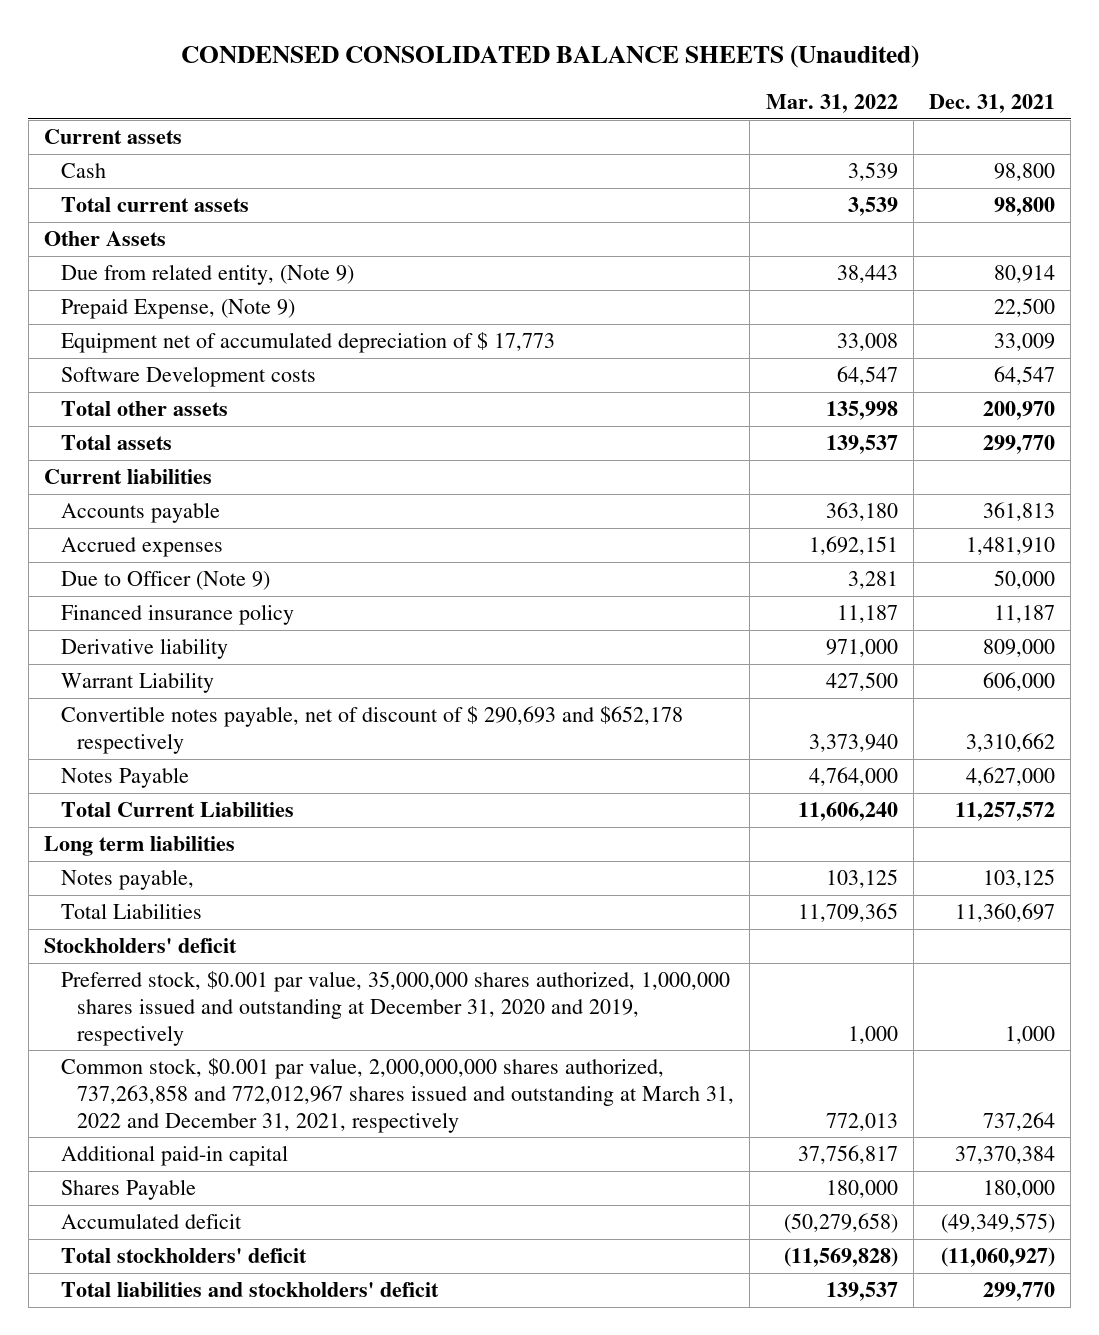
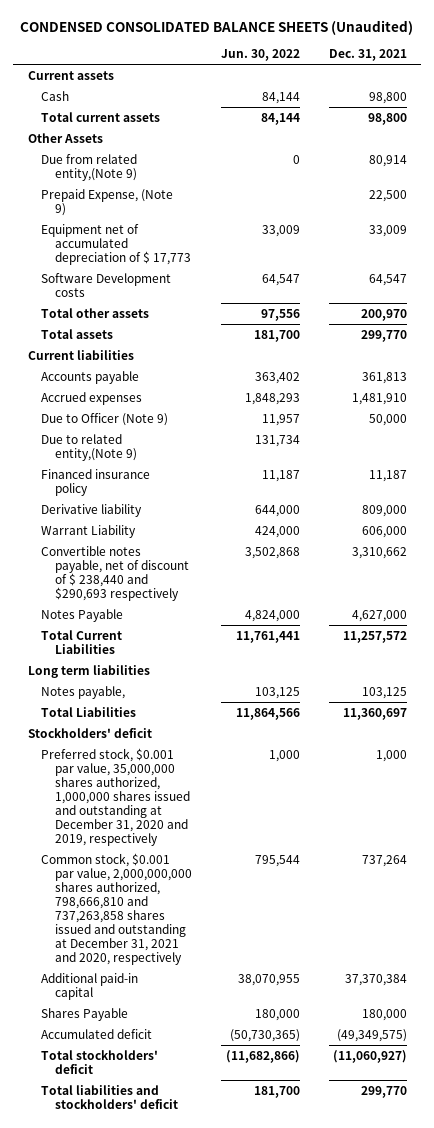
[765,94,898,114] Mar. 31, 2022 -> none
none -> [221,49,301,62] Jun. 30, 2022
[60,264,354,286] Due from related entity, (Note 9) -> [41,153,138,181] Due from related entity,(Note 9)
none -> [41,433,138,461] Due to related entity,(Note 9)
[60,706,683,754] Convertible notes payable, net of discount of $ 290,693 and $652,178 respectively -> [41,545,190,601] Convertible notes payable, net of discount of $ 238,440 and $290,693 respectively
[60,1058,735,1133] Common stock, $0.001 par value, 2,000,000,000 shares authorized, 737,263,858 and 772,012,967 shares issued and outstanding at March 31, 2022 and December 31, 2021, respectively -> [41,852,193,965] Common stock, $0.001 par value, 2,000,000,000 shares authorized, 798,666,810 and 737,263,858 shares issued and outstanding at December 31, 2021 and 2020, respectively

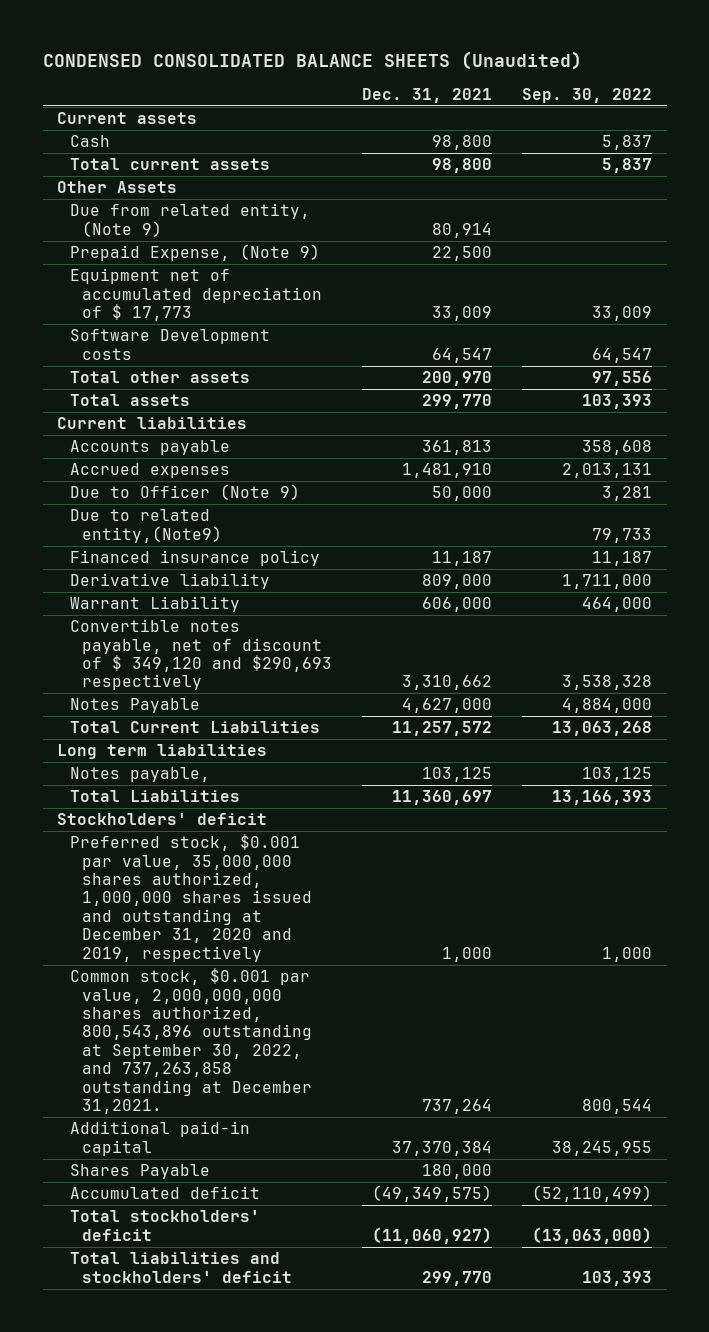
[221,49,301,62] Jun. 30, 2022 -> none
none -> [521,87,652,103] Sep. 30, 2022
[41,153,138,181] Due from related entity,(Note 9) -> [69,203,310,237] Due from related entity, (Note 9)
[41,433,138,461] Due to related entity,(Note 9) -> [69,509,222,543] Due to related entity,(Note9)
[41,545,190,601] Convertible notes payable, net of discount of $ 238,440 and $290,693 respectively -> [69,619,332,691] Convertible notes payable, net of discount of $ 349,120 and $290,693 respectively
[41,852,193,965] Common stock, $0.001 par value, 2,000,000,000 shares authorized, 798,666,810 and 737,263,858 shares issued and outstanding at December 31, 2021 and 2020, respectively -> [69,968,312,1115] Common stock, $0.001 par value, 2,000,000,000 shares authorized, 800,543,896 outstanding at September 30, 2022, and 737,263,858 outstanding at December 31,2021.

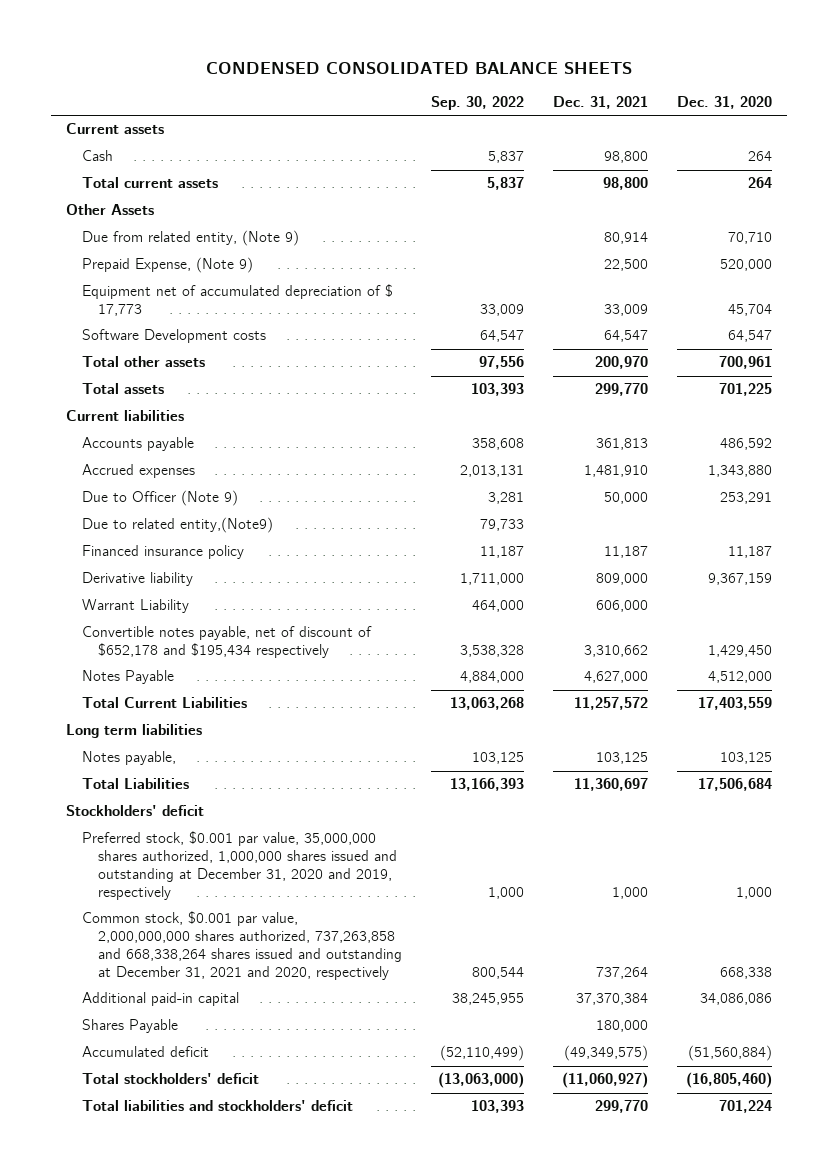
[42,50,582,70] CONDENSED CONSOLIDATED BALANCE SHEETS (Unaudited) -> [205,61,632,74] CONDENSED CONSOLIDATED BALANCE SHEETS
none -> [676,95,772,109] Dec. 31, 2020
[69,619,332,691] Convertible notes payable, net of discount of $ 349,120 and $290,693 respectively -> [81,626,372,659] Convertible notes payable, net of discount of $652,178 and $195,434 respectively
[69,968,312,1115] Common stock, $0.001 par value, 2,000,000,000 shares authorized, 800,543,896 outstanding at September 30, 2022, and 737,263,858 outstanding at December 31,2021. -> [81,911,402,981] Common stock, $0.001 par value, 2,000,000,000 shares authorized, 737,263,858 and 668,338,264 shares issued and outstanding at December 31, 2021 and 2020, respectively

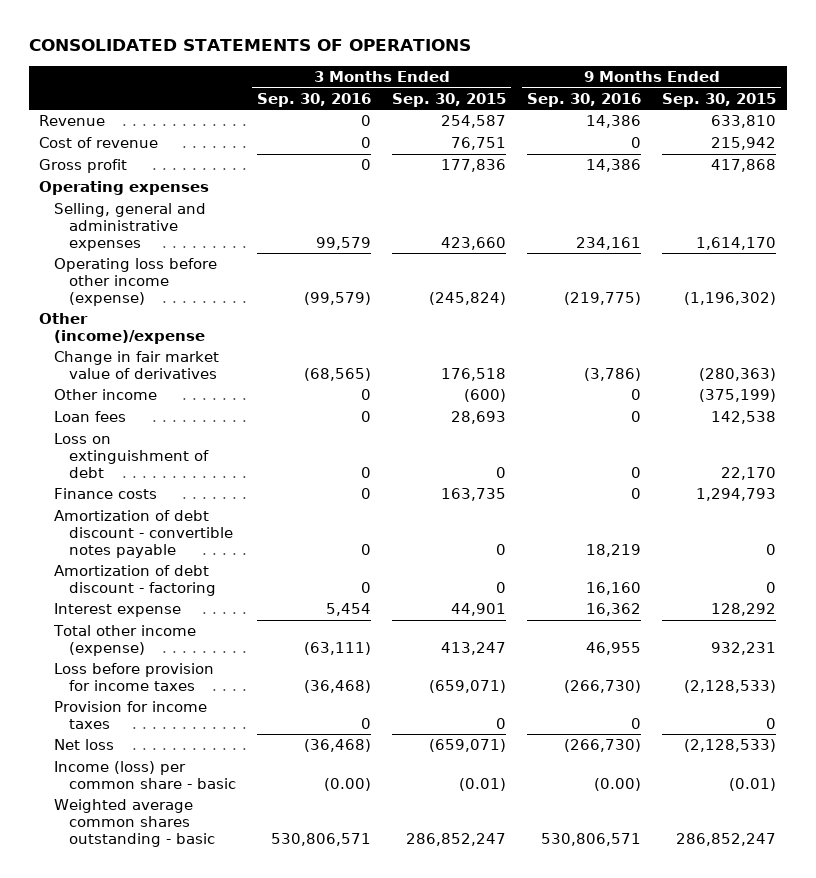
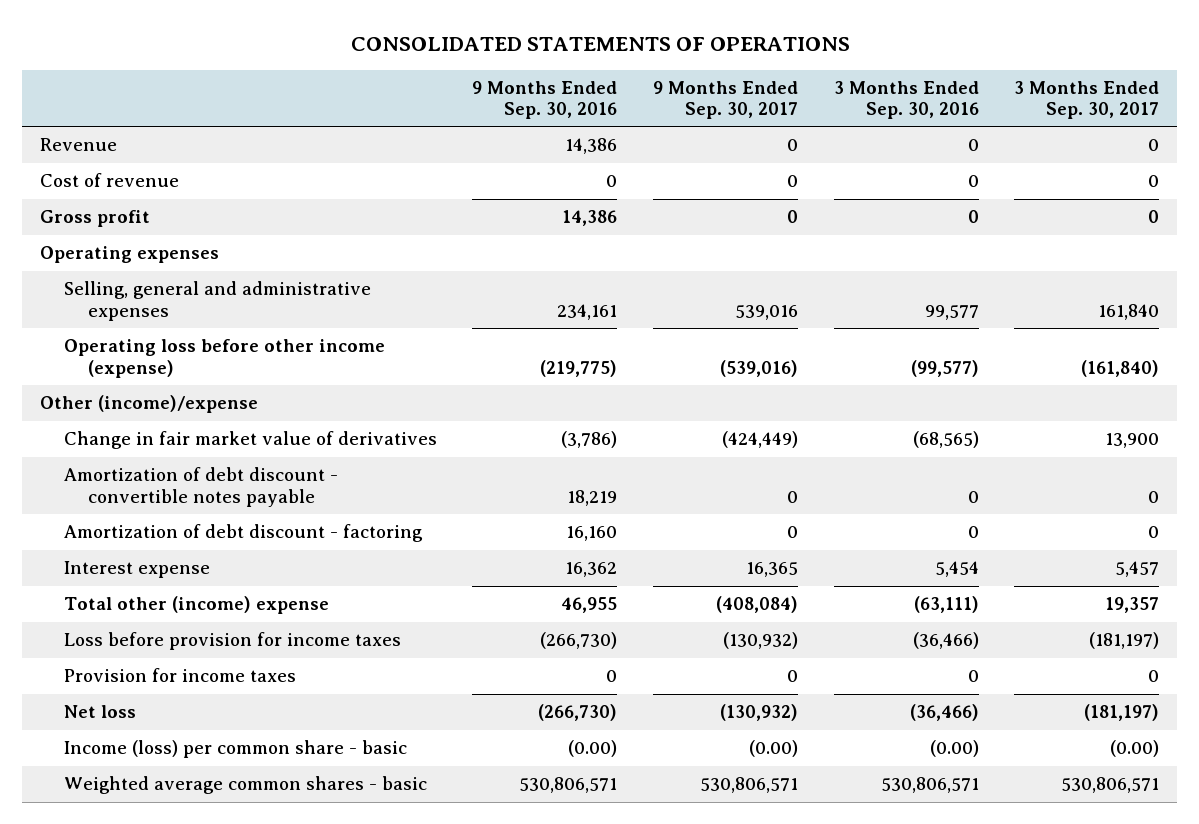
[392,92,507,107] Sep. 30, 2015 -> none
[662,92,777,107] Sep. 30, 2015 -> none
none -> [652,80,798,120] 9 Months Ended Sep. 30, 2017
none -> [1014,80,1160,120] 3 Months Ended Sep. 30, 2017
[316,236,372,250] 99,579 -> [924,304,979,320] 99,577
[304,291,372,305] (99,579) -> [910,359,979,377] (99,577)
[54,389,158,401] Other income -> none
[54,411,127,423] Loan fees -> none
[54,433,210,478] Loss on extinguishment of debt -> none
[54,488,158,500] Finance costs -> none
[53,625,197,656] Total other income (expense) -> [63,596,329,615] Total other (income) expense
[304,679,372,693] (36,468) -> [912,632,979,650] (36,466)
[304,739,372,753] (36,468) -> [909,704,979,722] (36,466)
[54,799,216,847] Weighted average common shares outstanding - basic -> [63,776,427,795] Weighted average common shares - basic

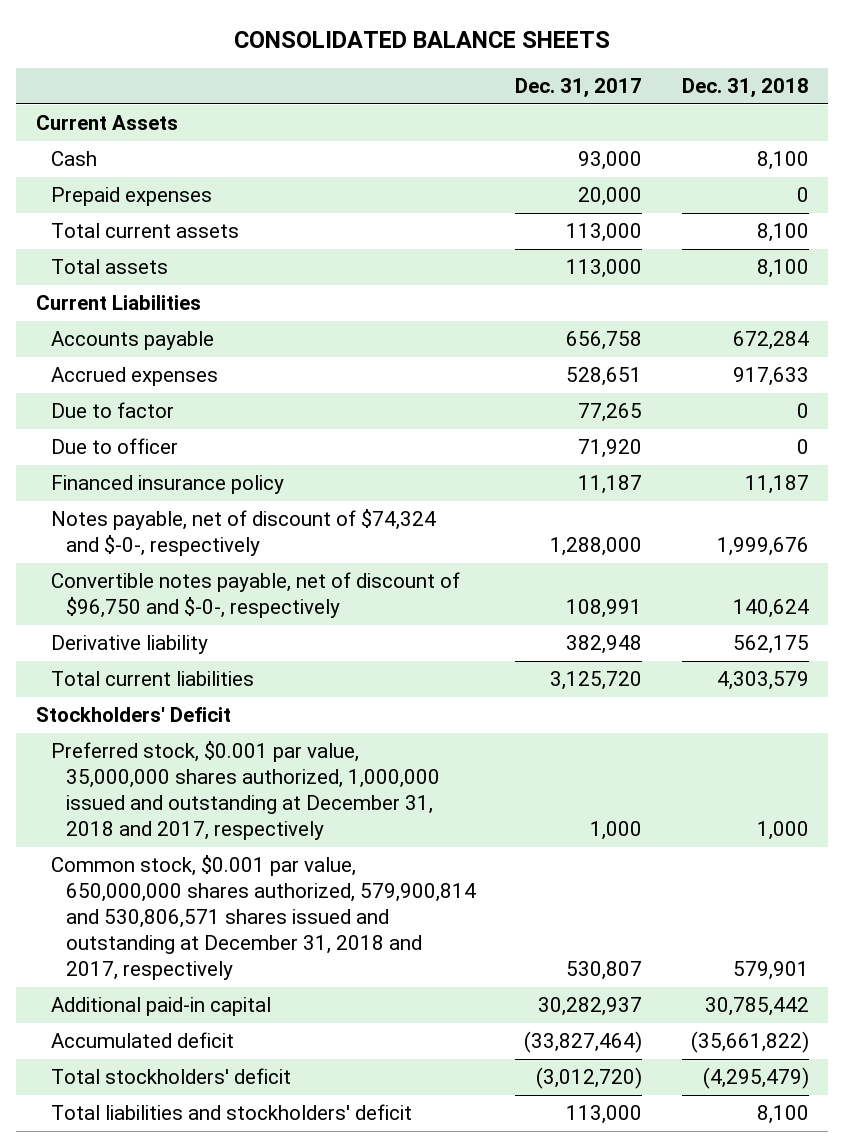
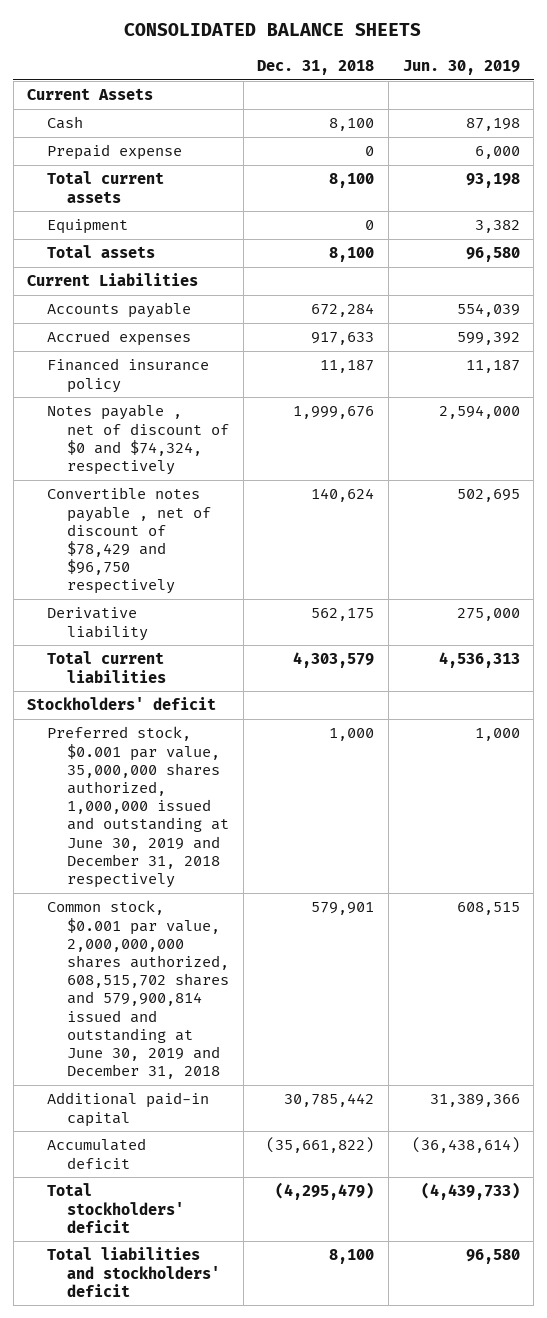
[515,78,643,99] Dec. 31, 2017 -> none
none -> [402,59,520,75] Jun. 30, 2019
[50,186,212,206] Prepaid expenses -> [47,144,183,161] Prepaid expense
none -> [47,219,129,235] Equipment
[50,401,174,418] Due to factor -> none
[50,437,178,454] Due to officer -> none
[50,508,436,557] Notes payable, net of discount of $74,324 and $-0-, respectively -> [47,404,229,475] Notes payable , net of discount of $0 and $74,324, respectively
[50,571,460,619] Convertible notes payable, net of discount of $96,750 and $-0-, respectively -> [47,487,211,595] Convertible notes payable , net of discount of $78,429 and $96,750 respectively
[35,706,231,722] Stockholders' Deficit -> [27,697,217,711] Stockholders' deficit
[50,740,440,841] Preferred stock, $0.001 par value, 35,000,000 shares authorized, 1,000,000 issued and outstanding at December 31, 2018 and 2017, respectively -> [47,726,229,888] Preferred stock, $0.001 par value, 35,000,000 shares authorized, 1,000,000 issued and outstanding at June 30, 2019 and December 31, 2018 respectively
[50,854,476,981] Common stock, $0.001 par value, 650,000,000 shares authorized, 579,900,814 and 530,806,571 shares issued and outstanding at December 31, 2018 and 2017, respectively -> [47,900,229,1080] Common stock, $0.001 par value, 2,000,000,000 shares authorized, 608,515,702 shares and 579,900,814 issued and outstanding at June 30, 2019 and December 31, 2018

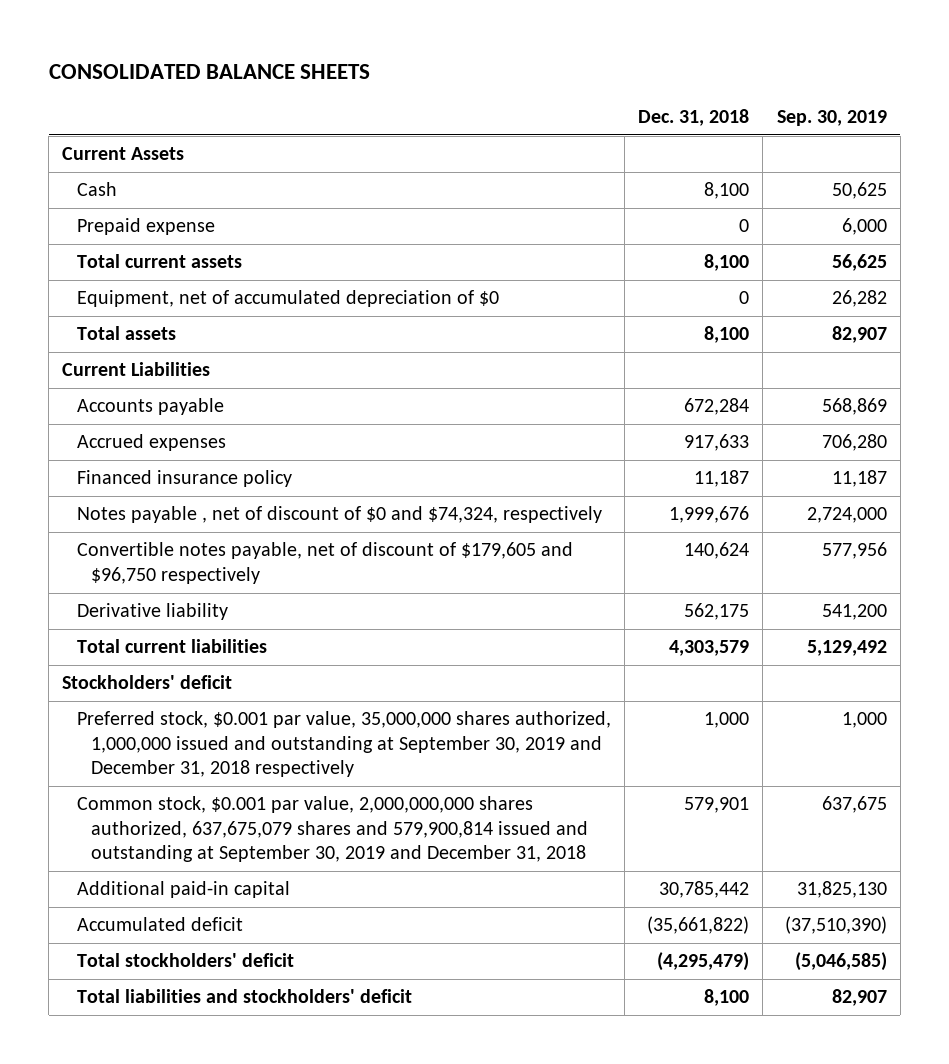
[402,59,520,75] Jun. 30, 2019 -> none
none -> [776,109,887,126] Sep. 30, 2019
[47,219,129,235] Equipment -> [76,290,499,308] Equipment, net of accumulated depreciation of $0
[47,487,211,595] Convertible notes payable , net of discount of $78,429 and $96,750 respectively -> [76,542,573,584] Convertible notes payable, net of discount of $179,605 and $96,750 respectively
[47,726,229,888] Preferred stock, $0.001 par value, 35,000,000 shares authorized, 1,000,000 issued and outstanding at June 30, 2019 and December 31, 2018 respectively -> [76,711,611,777] Preferred stock, $0.001 par value, 35,000,000 shares authorized, 1,000,000 issued and outstanding at September 30, 2019 and December 31, 2018 respectively
[47,900,229,1080] Common stock, $0.001 par value, 2,000,000,000 shares authorized, 608,515,702 shares and 579,900,814 issued and outstanding at June 30, 2019 and December 31, 2018 -> [76,796,589,862] Common stock, $0.001 par value, 2,000,000,000 shares authorized, 637,675,079 shares and 579,900,814 issued and outstanding at September 30, 2019 and December 31, 2018

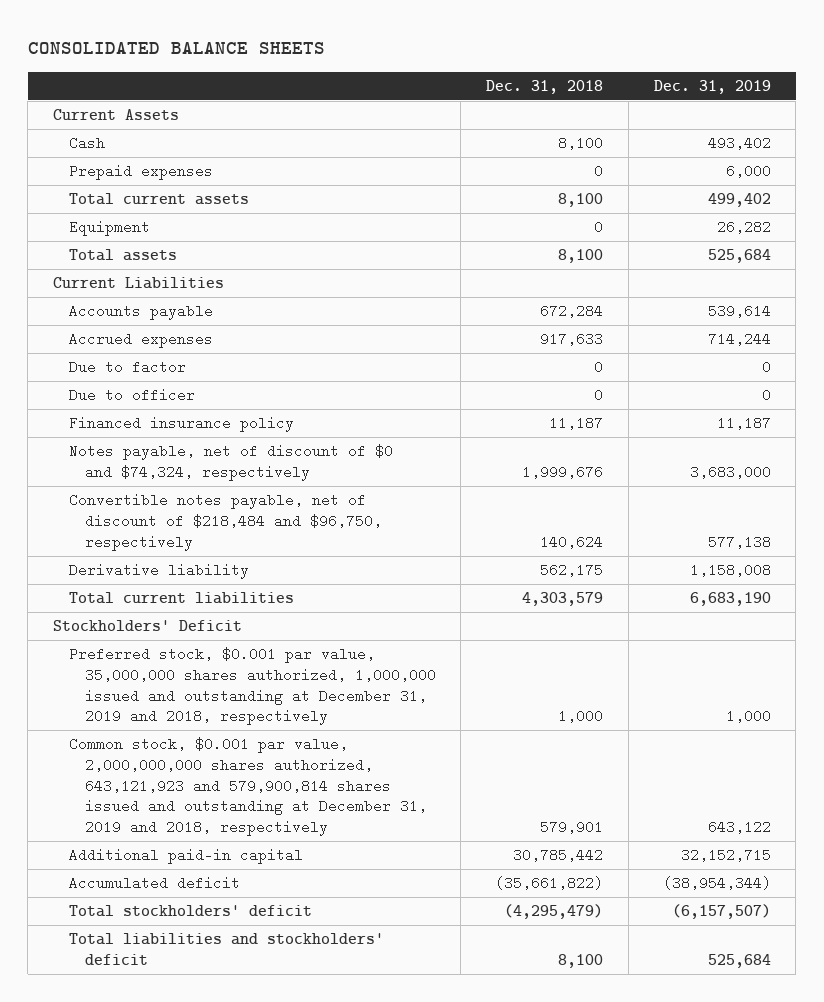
[776,109,887,126] Sep. 30, 2019 -> none
none -> [653,79,771,94] Dec. 31, 2019
[76,218,215,236] Prepaid expense -> [68,164,213,181] Prepaid expenses
[76,290,499,308] Equipment, net of accumulated depreciation of $0 -> none
none -> [68,220,150,237] Equipment
none -> [68,360,186,375] Due to factor
none -> [68,388,195,403] Due to officer
[76,506,602,524] Notes payable , net of discount of $0 and $74,324, respectively -> [68,444,393,482] Notes payable, net of discount of $0 and $74,324, respectively
[76,542,573,584] Convertible notes payable, net of discount of $179,605 and $96,750 respectively -> [68,493,382,551] Convertible notes payable, net of discount of $218,484 and $96,750, respectively
[62,675,233,690] Stockholders' deficit -> [53,620,243,632] Stockholders' Deficit
[76,711,611,777] Preferred stock, $0.001 par value, 35,000,000 shares authorized, 1,000,000 issued and outstanding at September 30, 2019 and December 31, 2018 respectively -> [68,647,436,726] Preferred stock, $0.001 par value, 35,000,000 shares authorized, 1,000,000 issued and outstanding at December 31, 2019 and 2018, respectively
[76,796,589,862] Common stock, $0.001 par value, 2,000,000,000 shares authorized, 637,675,079 shares and 579,900,814 issued and outstanding at September 30, 2019 and December 31, 2018 -> [68,737,427,836] Common stock, $0.001 par value, 2,000,000,000 shares authorized, 643,121,923 and 579,900,814 shares issued and outstanding at December 31, 2019 and 2018, respectively

